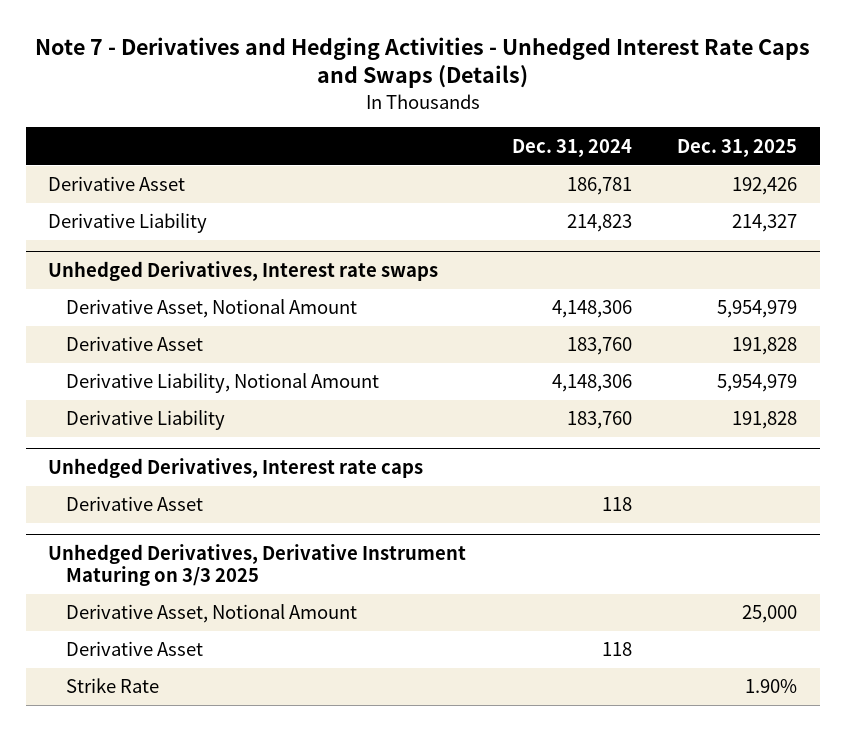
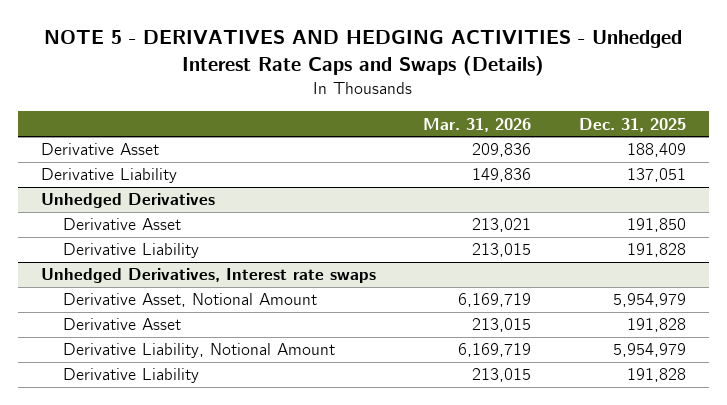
[34,36,810,89] Note 7 - Derivatives and Hedging Activities - Unhedged Interest Rate Caps and Swaps (Details) -> [44,30,683,76] NOTE 5 - DERIVATIVES AND HEDGING ACTIVITIES - Unhedged Interest Rate Caps and Swaps (Details)
[511,138,632,157] Dec. 31, 2024 -> none
none -> [423,117,532,132] Mar. 31, 2026
[732,177,798,196] 192,426 -> [626,143,686,158] 188,409
[732,214,798,233] 214,327 -> [626,168,686,183] 137,051
none -> [41,193,216,209] Unhedged Derivatives
none -> [63,218,182,231] Derivative Asset
none -> [63,243,200,259] Derivative Liability
[48,457,424,478] Unhedged Derivatives, Interest rate caps -> none
[65,496,203,512] Derivative Asset -> none
[48,543,467,587] Unhedged Derivatives, Derivative Instrument Maturing on 3/3 2025 -> none
[65,604,357,624] Derivative Asset, Notional Amount -> none
[65,641,203,657] Derivative Asset -> none
[65,678,159,694] Strike Rate -> none

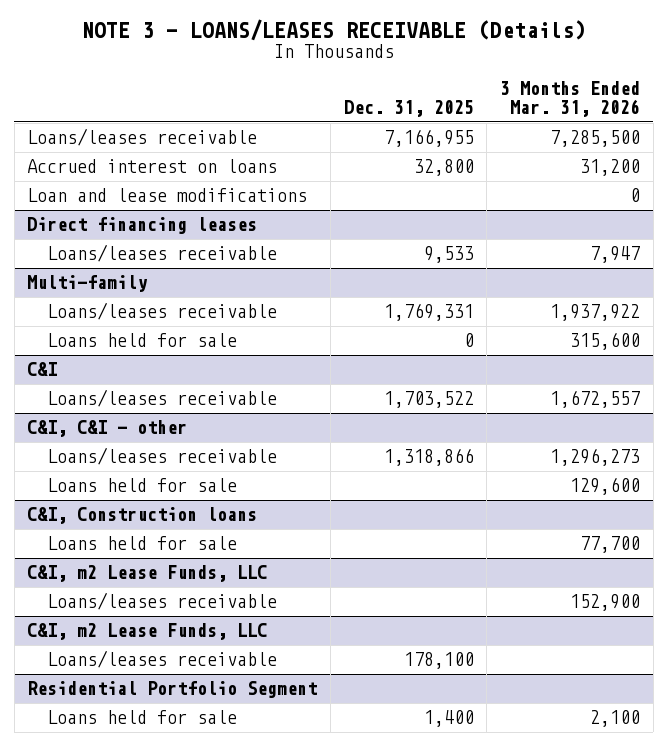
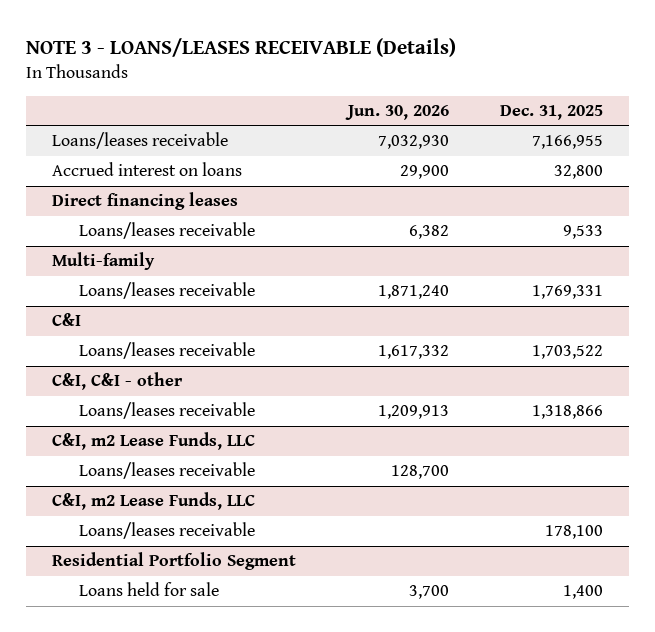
[500,81,641,118] 3 Months Ended Mar. 31, 2026 -> none
none -> [344,105,449,121] Jun. 30, 2026
[27,188,308,203] Loan and lease modifications -> none
[47,333,238,348] Loans held for sale -> none
[47,478,238,493] Loans held for sale -> none
[27,507,258,525] C&I, Construction loans -> none
[47,536,238,551] Loans held for sale -> none

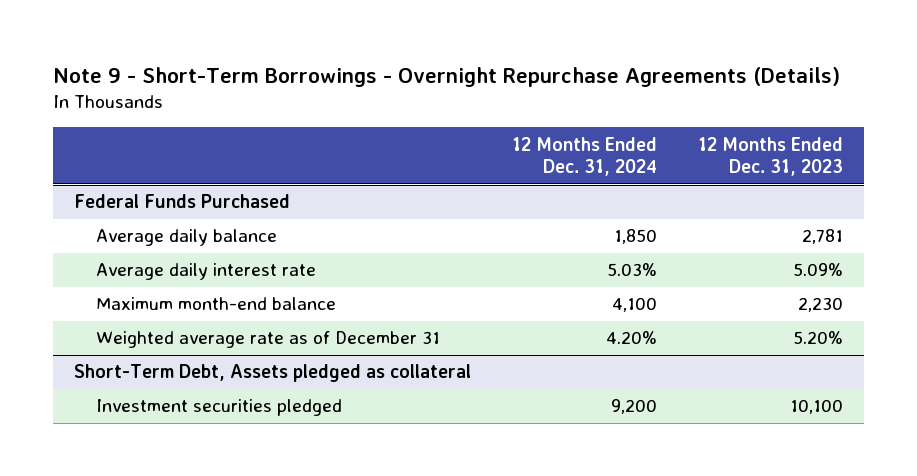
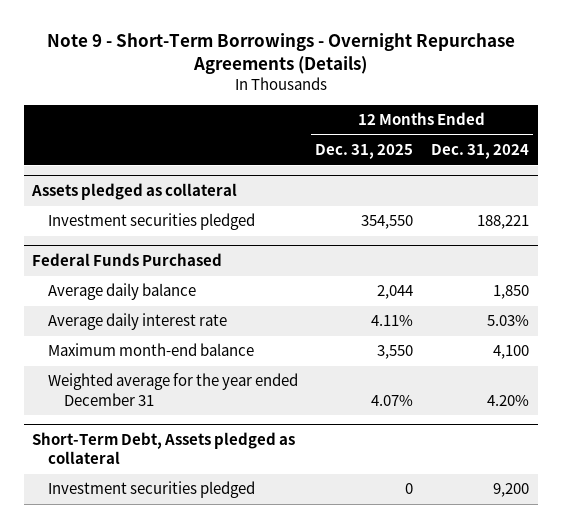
[698,136,844,177] 12 Months Ended Dec. 31, 2023 -> none
none -> [315,144,414,160] Dec. 31, 2025
none -> [31,183,238,201] Assets pledged as collateral
none -> [47,213,255,231] Investment securities pledged
[95,331,440,349] Weighted average rate as of December 31 -> [47,373,298,406] Weighted average for the year ended December 31

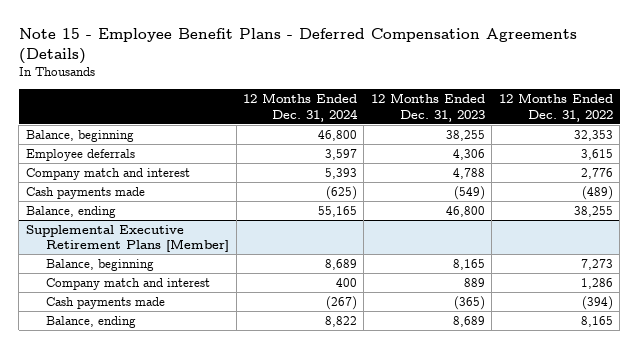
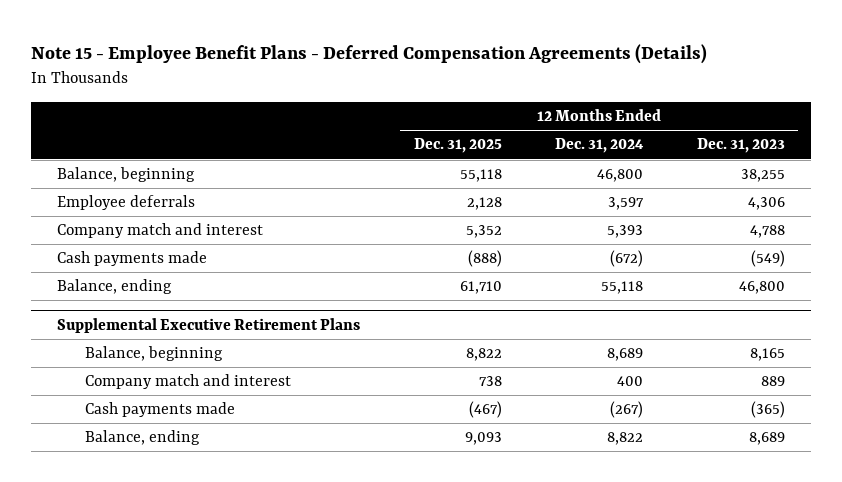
[498,93,613,122] 12 Months Ended Dec. 31, 2022 -> none
none -> [413,138,502,154] Dec. 31, 2025
[326,185,358,200] (625) -> [610,250,644,268] (672)
[318,205,358,217] 55,165 -> [601,281,644,295] 55,118
[25,224,230,253] Supplemental Executive Retirement Plans [Member] -> [57,317,361,333] Supplemental Executive Retirement Plans

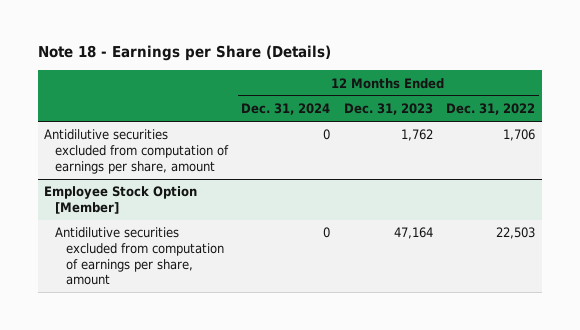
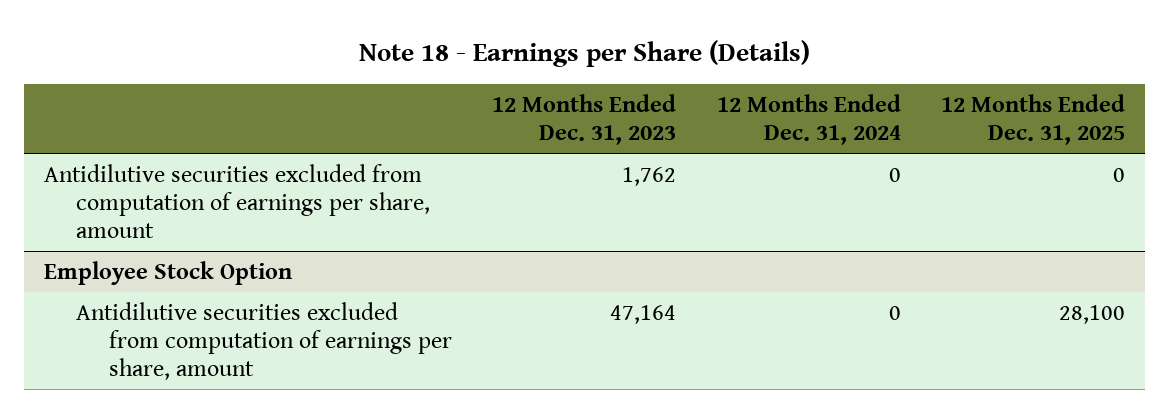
[446,103,536,116] Dec. 31, 2022 -> none
none -> [940,94,1125,145] 12 Months Ended Dec. 31, 2025
[44,186,198,214] Employee Stock Option [Member] -> [44,260,293,285] Employee Stock Option

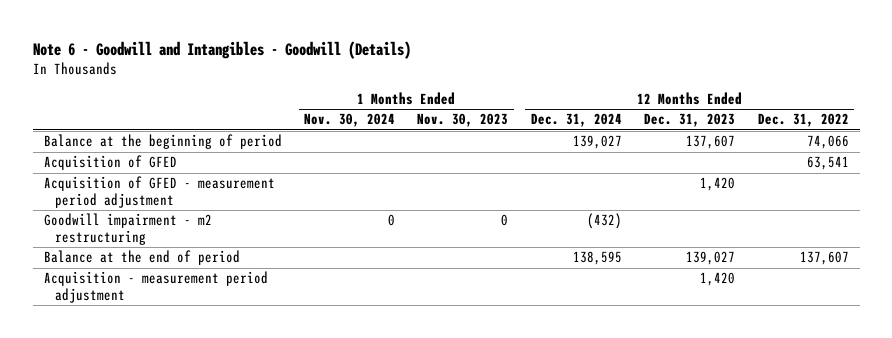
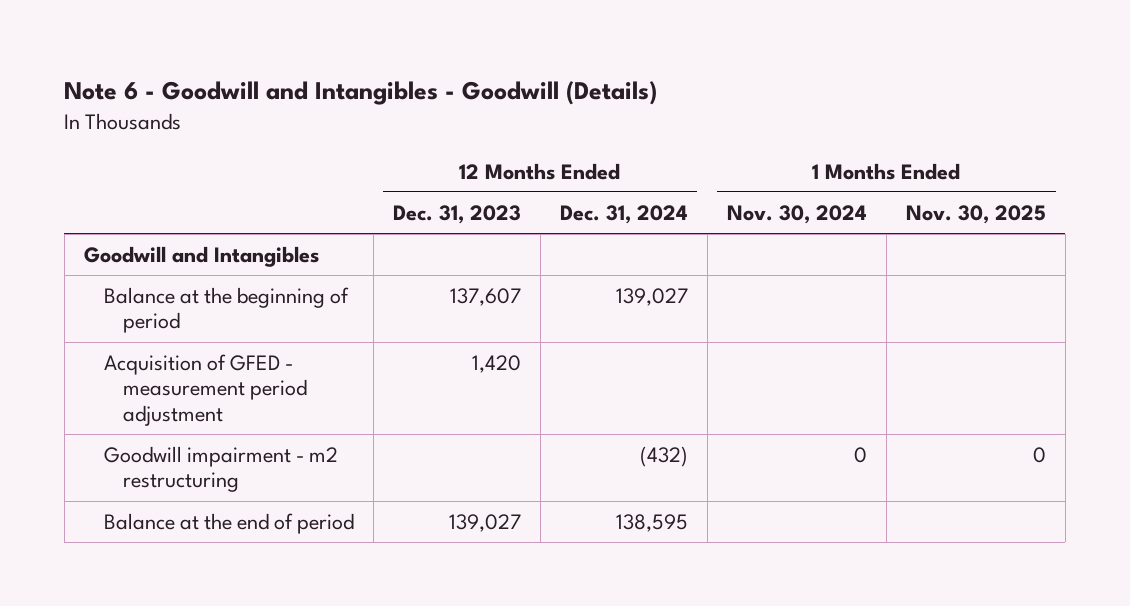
[417,113,509,128] Nov. 30, 2023 -> none
[757,113,849,128] Dec. 31, 2022 -> none
none -> [905,204,1046,224] Nov. 30, 2025
none -> [83,245,319,267] Goodwill and Intangibles
[43,155,177,171] Acquisition of GFED -> none
[43,271,268,304] Acquisition - measurement period adjustment -> none

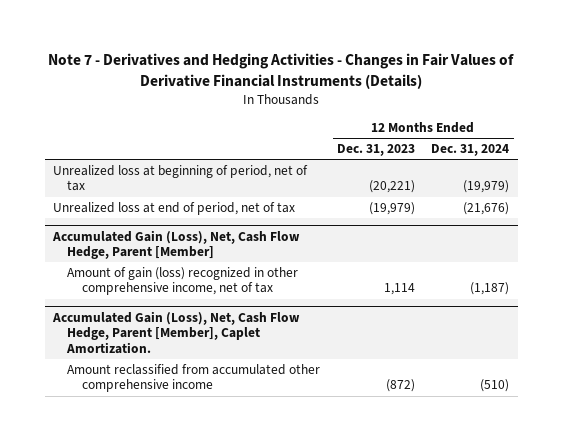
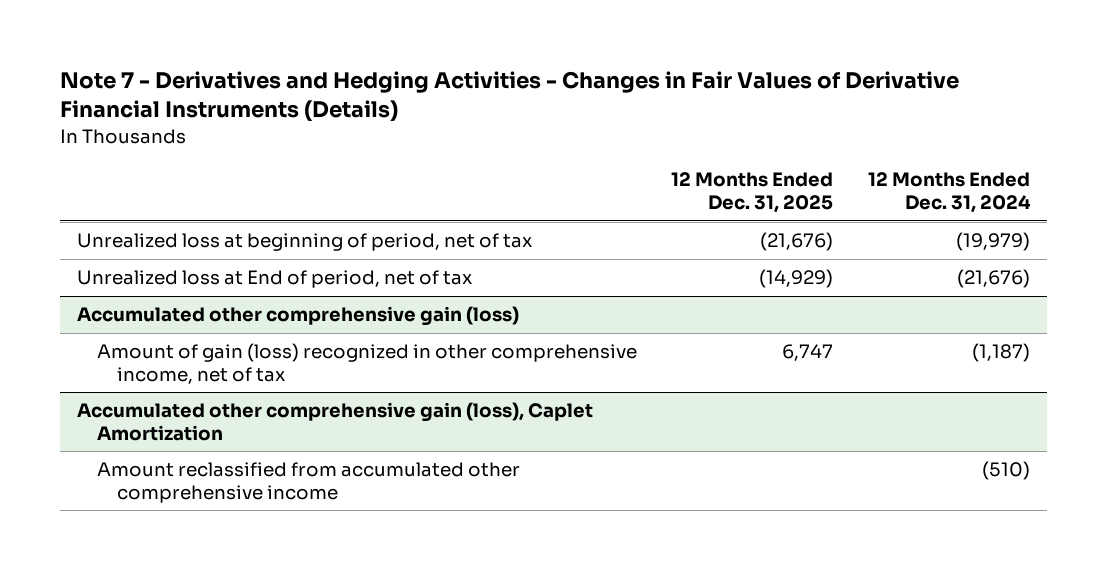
[336,143,415,156] Dec. 31, 2023 -> none
none -> [671,172,834,214] 12 Months Ended Dec. 31, 2025
[52,201,295,215] Unrealized loss at end of period, net of tax -> [76,270,472,289] Unrealized loss at End of period, net of tax
[51,229,300,260] Accumulated Gain (Loss), Net, Cash Flow Hedge, Parent [Member] -> [76,306,519,327] Accumulated other comprehensive gain (loss)
[51,310,300,354] Accumulated Gain (Loss), Net, Cash Flow Hedge, Parent [Member], Caplet Amortization. -> none
none -> [76,402,593,441] Accumulated other comprehensive gain (loss), Caplet Amortization

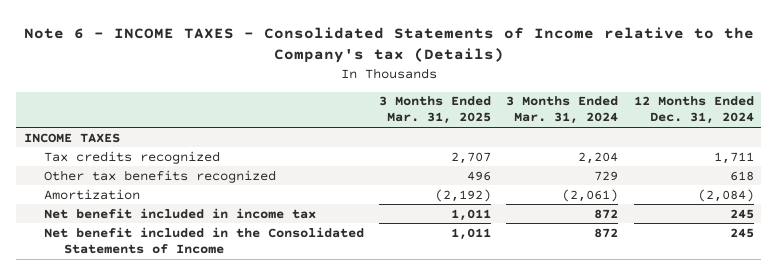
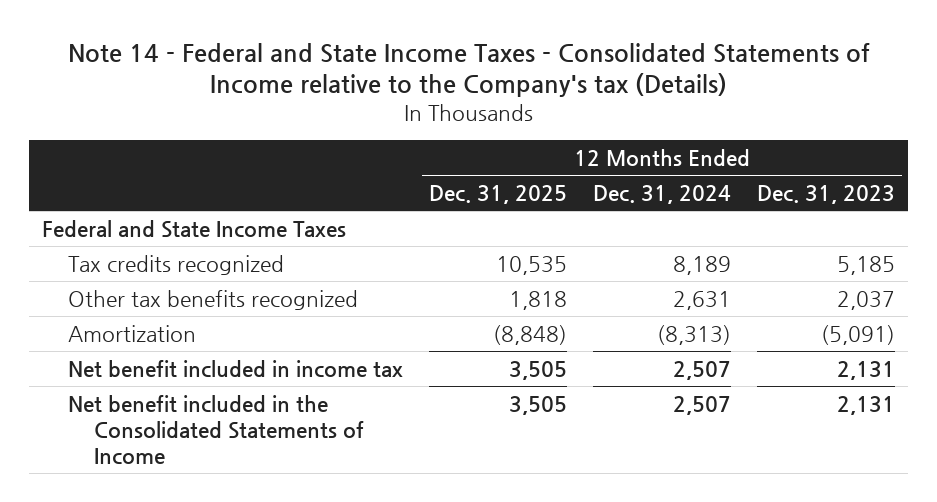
[23,26,754,64] Note 6 - INCOME TAXES - Consolidated Statements of Income relative to the Company's tax (Details) -> [67,42,870,98] Note 14 - Federal and State Income Taxes - Consolidated Statements of Income relative to the Company's tax (Details)
[379,96,492,125] 3 Months Ended Mar. 31, 2025 -> none
[506,96,619,125] 3 Months Ended Mar. 31, 2024 -> none
none -> [428,184,567,204] Dec. 31, 2025
none -> [757,184,896,204] Dec. 31, 2023
[24,132,121,143] INCOME TAXES -> [42,219,347,238] Federal and State Income Taxes
[713,151,754,164] 1,711 -> [673,255,732,275] 8,189
[729,170,754,181] 618 -> [673,290,732,310] 2,631
[697,188,754,202] (2,084) -> [657,324,732,345] (8,313)
[729,208,754,219] 245 -> [673,360,732,380] 2,507
[729,227,754,238] 245 -> [673,395,732,415] 2,507

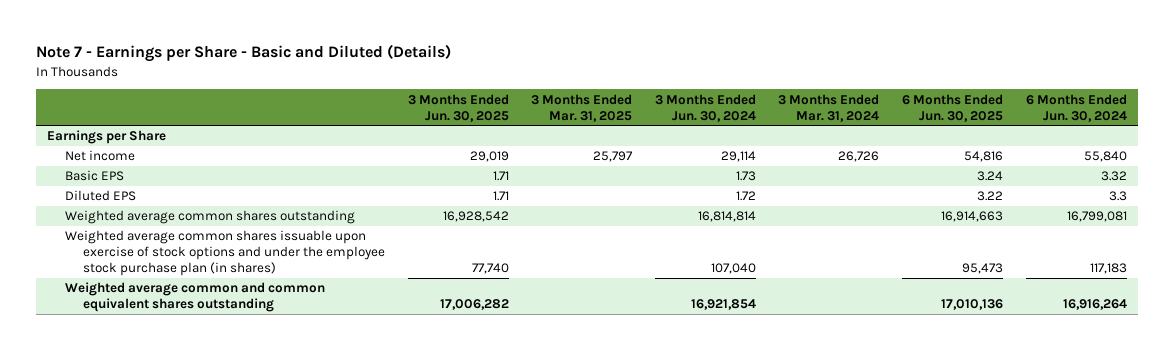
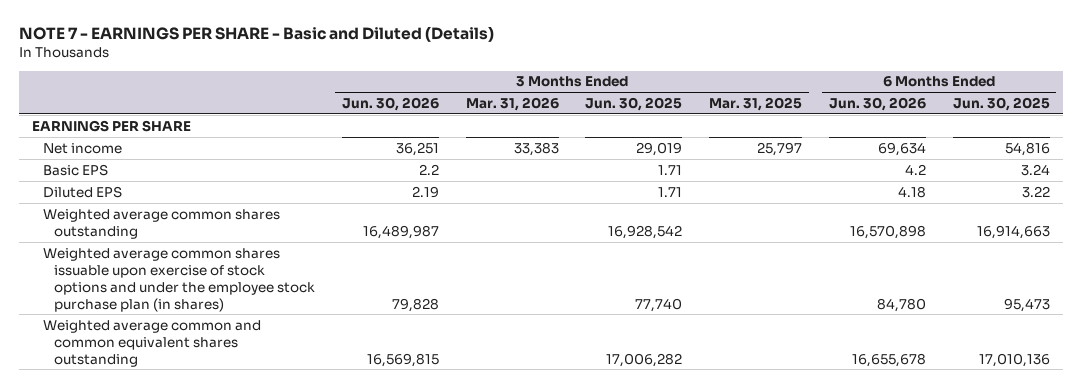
[35,44,451,63] Note 7 - Earnings per Share - Basic and Diluted (Details) -> [18,26,494,43] NOTE 7 - EARNINGS PER SHARE - Basic and Diluted (Details)
[654,93,756,122] 3 Months Ended Jun. 30, 2024 -> none
[778,93,880,122] 3 Months Ended Mar. 31, 2024 -> none
[1025,93,1127,122] 6 Months Ended Jun. 30, 2024 -> none
none -> [342,96,440,111] Jun. 30, 2026
none -> [465,96,559,111] Mar. 31, 2026
none -> [828,96,926,111] Jun. 30, 2026
[47,130,167,145] Earnings per Share -> [31,119,191,132] EARNINGS PER SHARE

